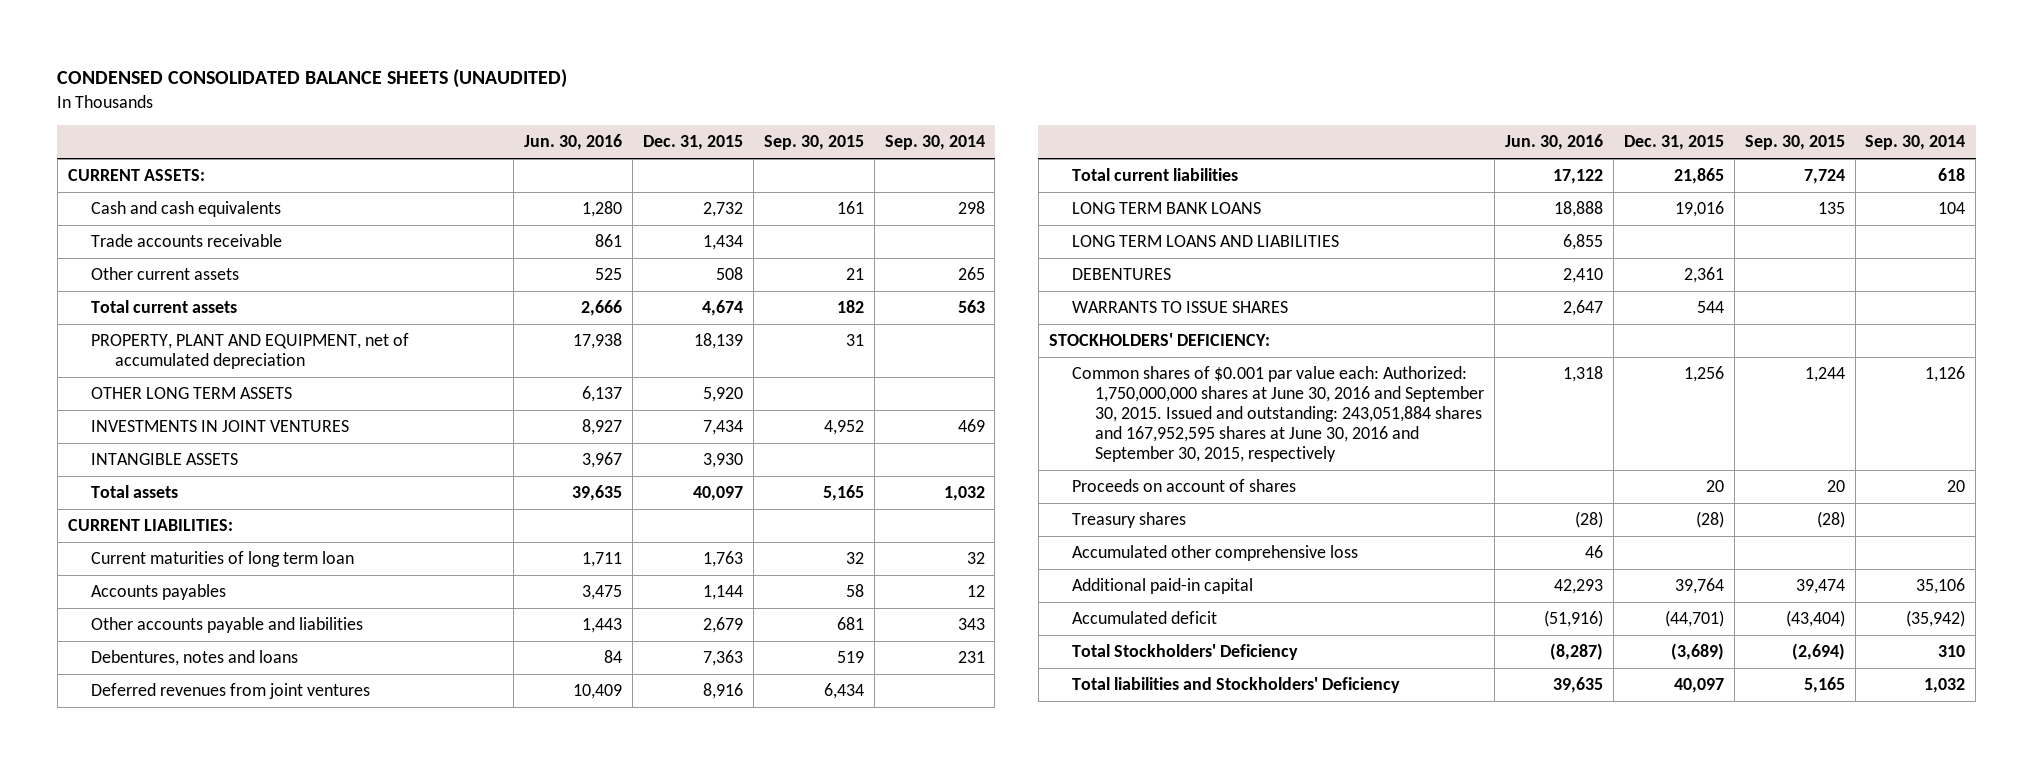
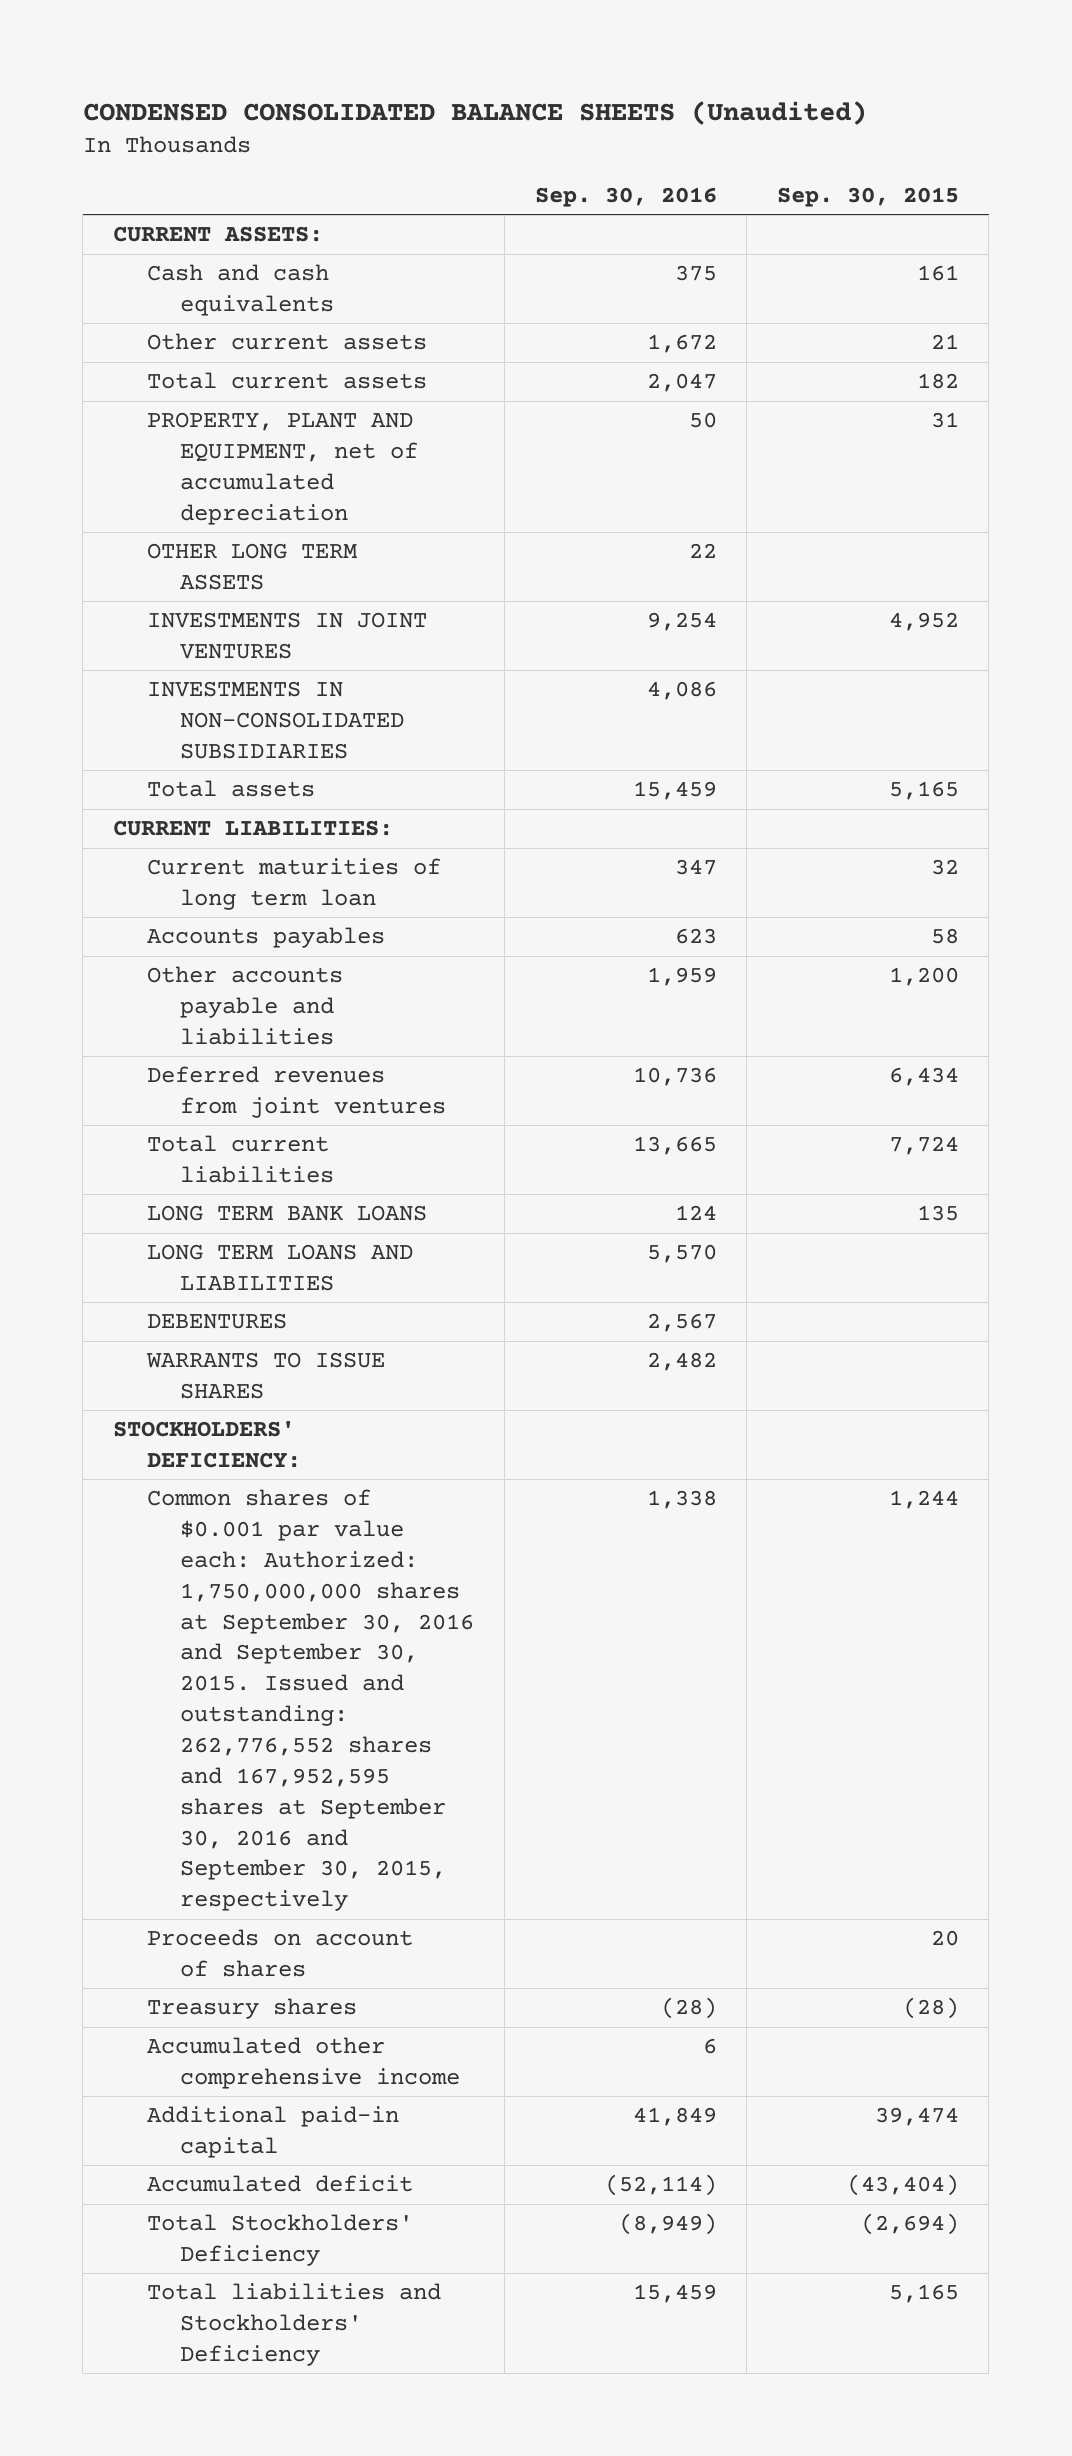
[57,69,568,89] CONDENSED CONSOLIDATED BALANCE SHEETS (UNAUDITED) -> [82,100,867,125] CONDENSED CONSOLIDATED BALANCE SHEETS (Unaudited)
[524,134,623,151] Jun. 30, 2016 -> none
[643,135,744,151] Dec. 31, 2015 -> none
[884,135,985,151] Sep. 30, 2014 -> none
none -> [534,186,717,207] Sep. 30, 2016
[91,234,283,248] Trade accounts receivable -> none
[91,453,239,466] INTANGIBLE ASSETS -> none
none -> [146,681,405,759] INVESTMENTS IN NON-CONSOLIDATED SUBSIDIARIES
[91,650,299,667] Debentures, notes and loans -> none
[836,617,864,631] 681 -> [888,967,959,987] 1,200
[1072,366,1485,463] Common shares of $0.001 par value each: Authorized: 1,750,000,000 shares at June 30, 2016 and September 30, 2015. Issued and outstanding: 243,051,884 shares and 167,952,595 shares at June 30, 2016 and September 30, 2015, respectively -> [146,1489,475,1912] Common shares of $0.001 par value each: Authorized: 1,750,000,000 shares at September 30, 2016 and September 30, 2015. Issued and outstanding: 262,776,552 shares and 167,952,595 shares at September 30, 2016 and September 30, 2015, respectively
[1072,545,1359,562] Accumulated other comprehensive loss -> [146,2037,461,2090] Accumulated other comprehensive income

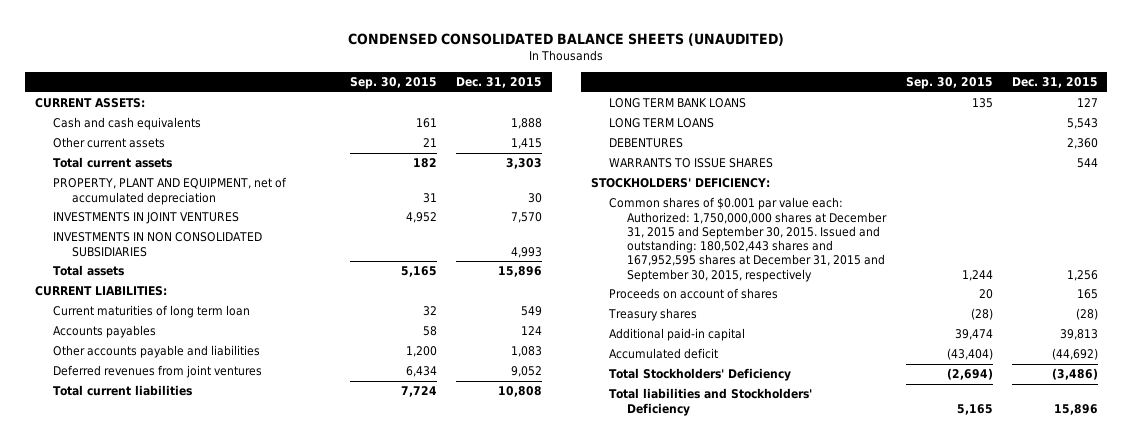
[82,100,867,125] CONDENSED CONSOLIDATED BALANCE SHEETS (Unaudited) -> [348,32,785,46] CONDENSED CONSOLIDATED BALANCE SHEETS (UNAUDITED)
[534,186,717,207] Sep. 30, 2016 -> none
none -> [456,77,543,89] Dec. 31, 2015
[146,543,358,591] OTHER LONG TERM ASSETS -> none
[146,681,405,759] INVESTMENTS IN NON-CONSOLIDATED SUBSIDIARIES -> [53,232,263,257] INVESTMENTS IN NON CONSOLIDATED SUBSIDIARIES
[146,1244,413,1292] LONG TERM LOANS AND LIABILITIES -> [609,118,715,129] LONG TERM LOANS
[146,1489,475,1912] Common shares of $0.001 par value each: Authorized: 1,750,000,000 shares at September 30, 2016 and September 30, 2015. Issued and outstanding: 262,776,552 shares and 167,952,595 shares at September 30, 2016 and September 30, 2015, respectively -> [609,197,888,282] Common shares of $0.001 par value each: Authorized: 1,750,000,000 shares at December 31, 2015 and September 30, 2015. Issued and outstanding: 180,502,443 shares and 167,952,595 shares at December 31, 2015 and September 30, 2015, respectively
[146,2037,461,2090] Accumulated other comprehensive income -> none

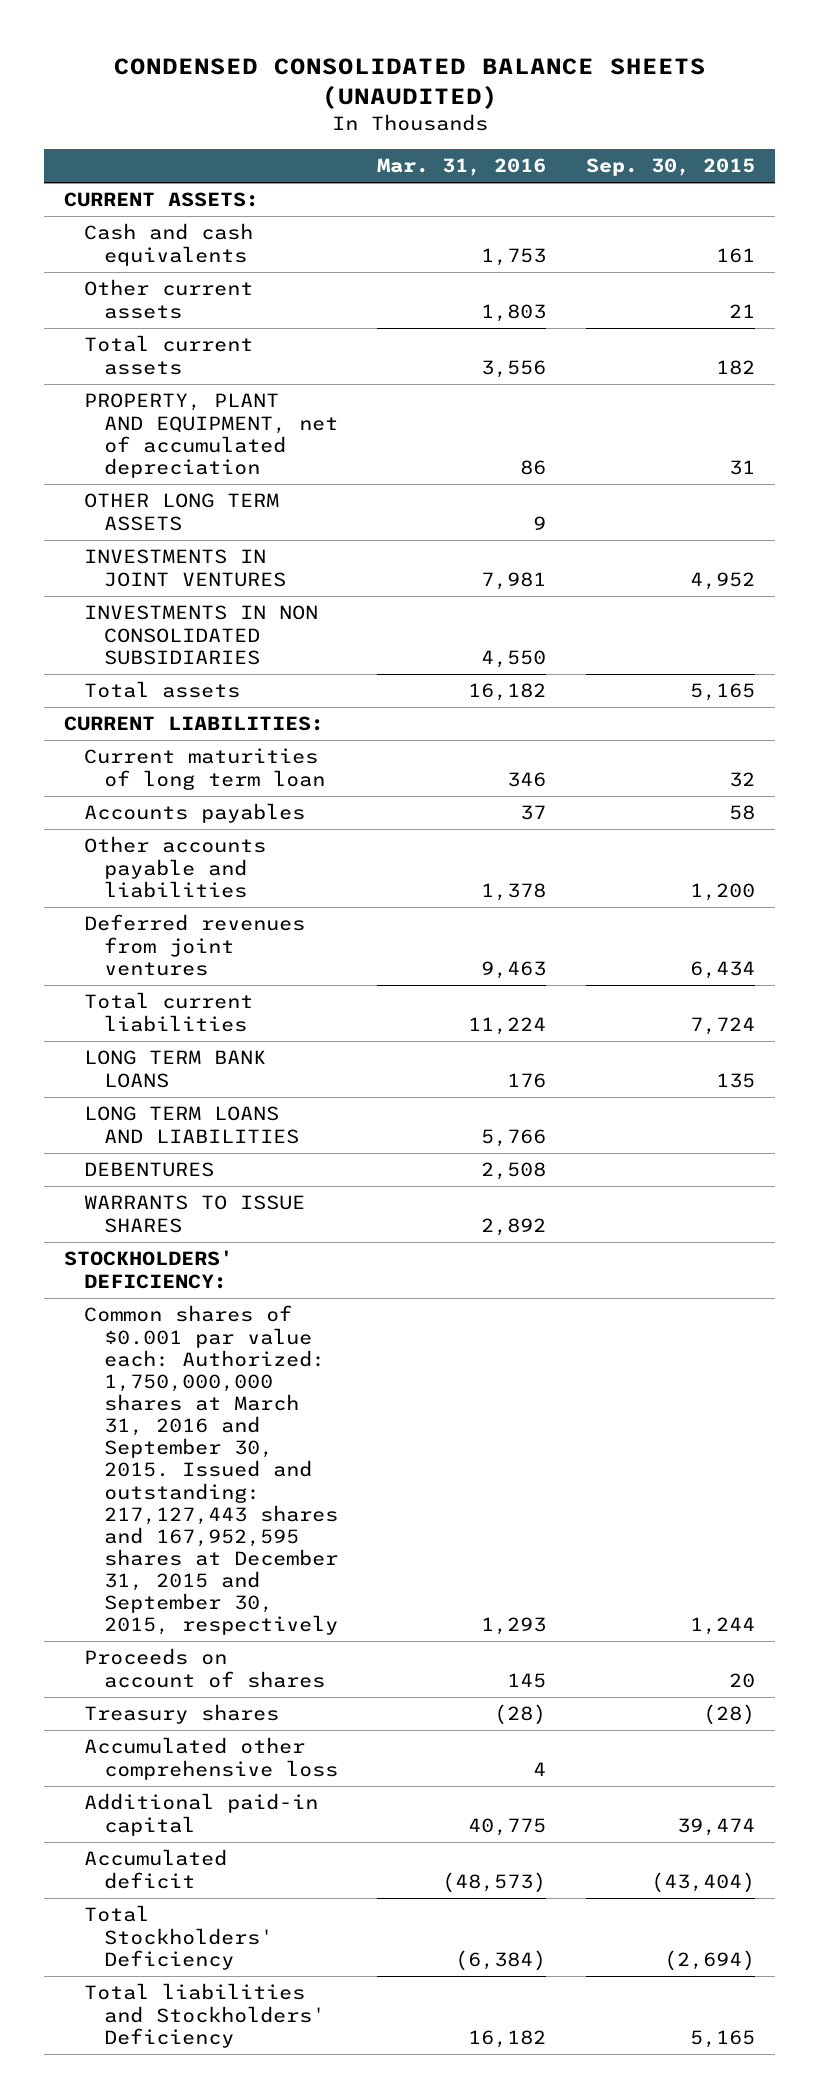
[456,77,543,89] Dec. 31, 2015 -> none
none -> [377,158,547,177] Mar. 31, 2016
none -> [83,493,279,531] OTHER LONG TERM ASSETS
[609,118,715,129] LONG TERM LOANS -> [83,1106,299,1144] LONG TERM LOANS AND LIABILITIES
[609,197,888,282] Common shares of $0.001 par value each: Authorized: 1,750,000,000 shares at December 31, 2015 and September 30, 2015. Issued and outstanding: 180,502,443 shares and 167,952,595 shares at December 31, 2015 and September 30, 2015, respectively -> [83,1305,338,1636] Common shares of $0.001 par value each: Authorized: 1,750,000,000 shares at March 31, 2016 and September 30, 2015. Issued and outstanding: 217,127,443 shares and 167,952,595 shares at December 31, 2015 and September 30, 2015, respectively
none -> [83,1737,338,1780] Accumulated other comprehensive loss

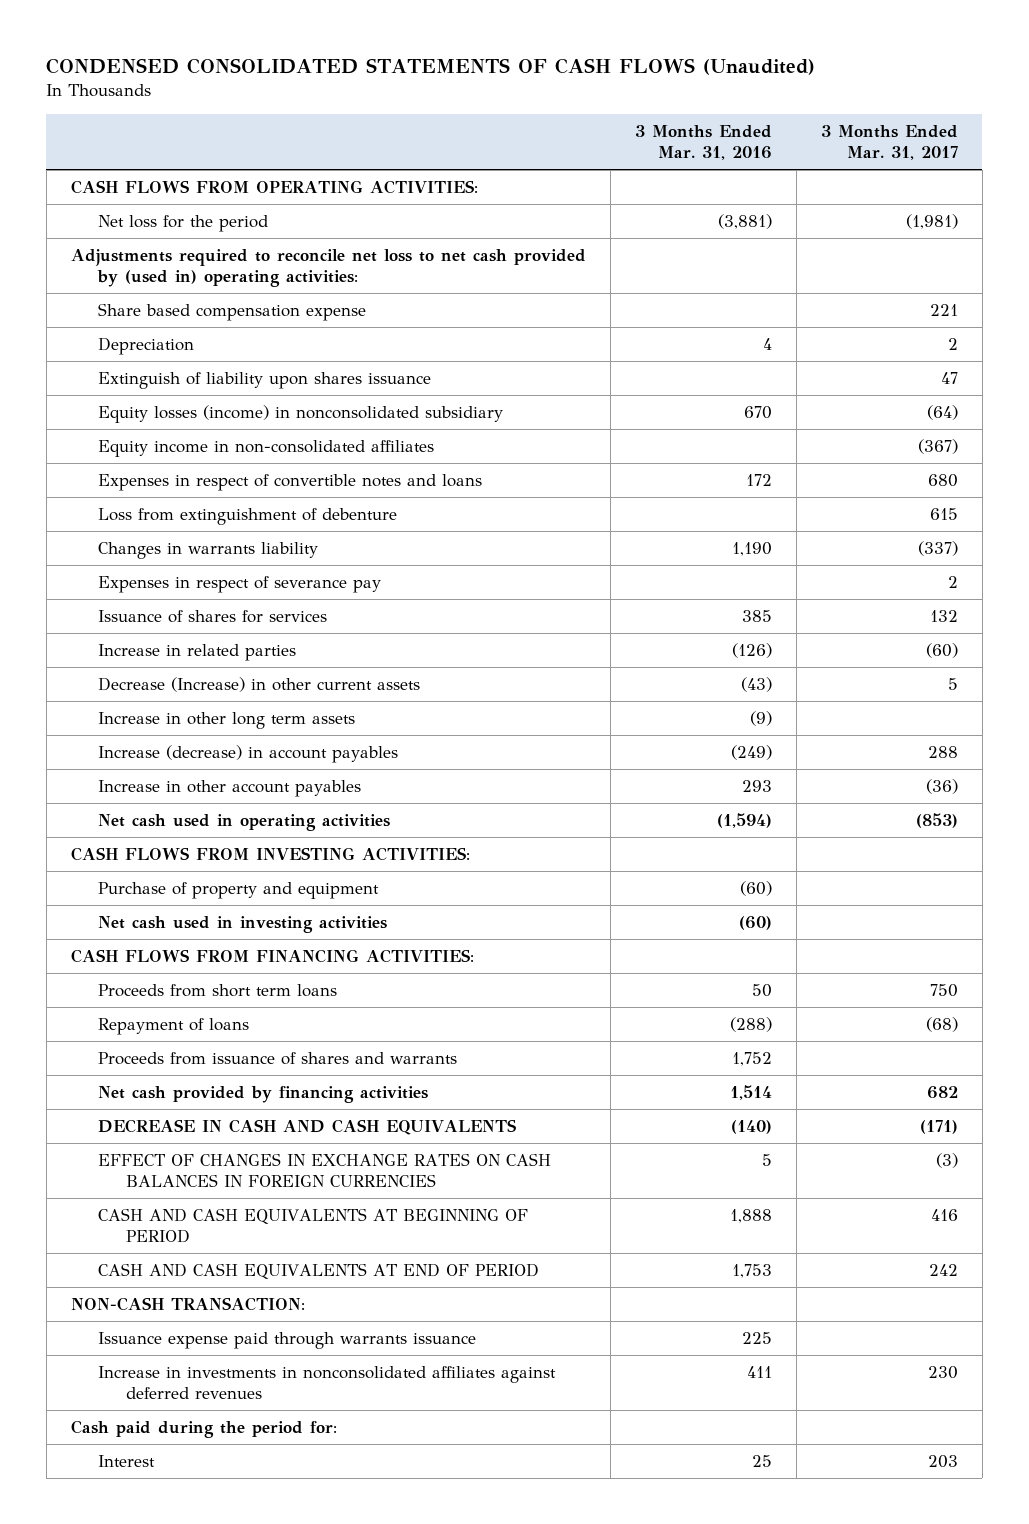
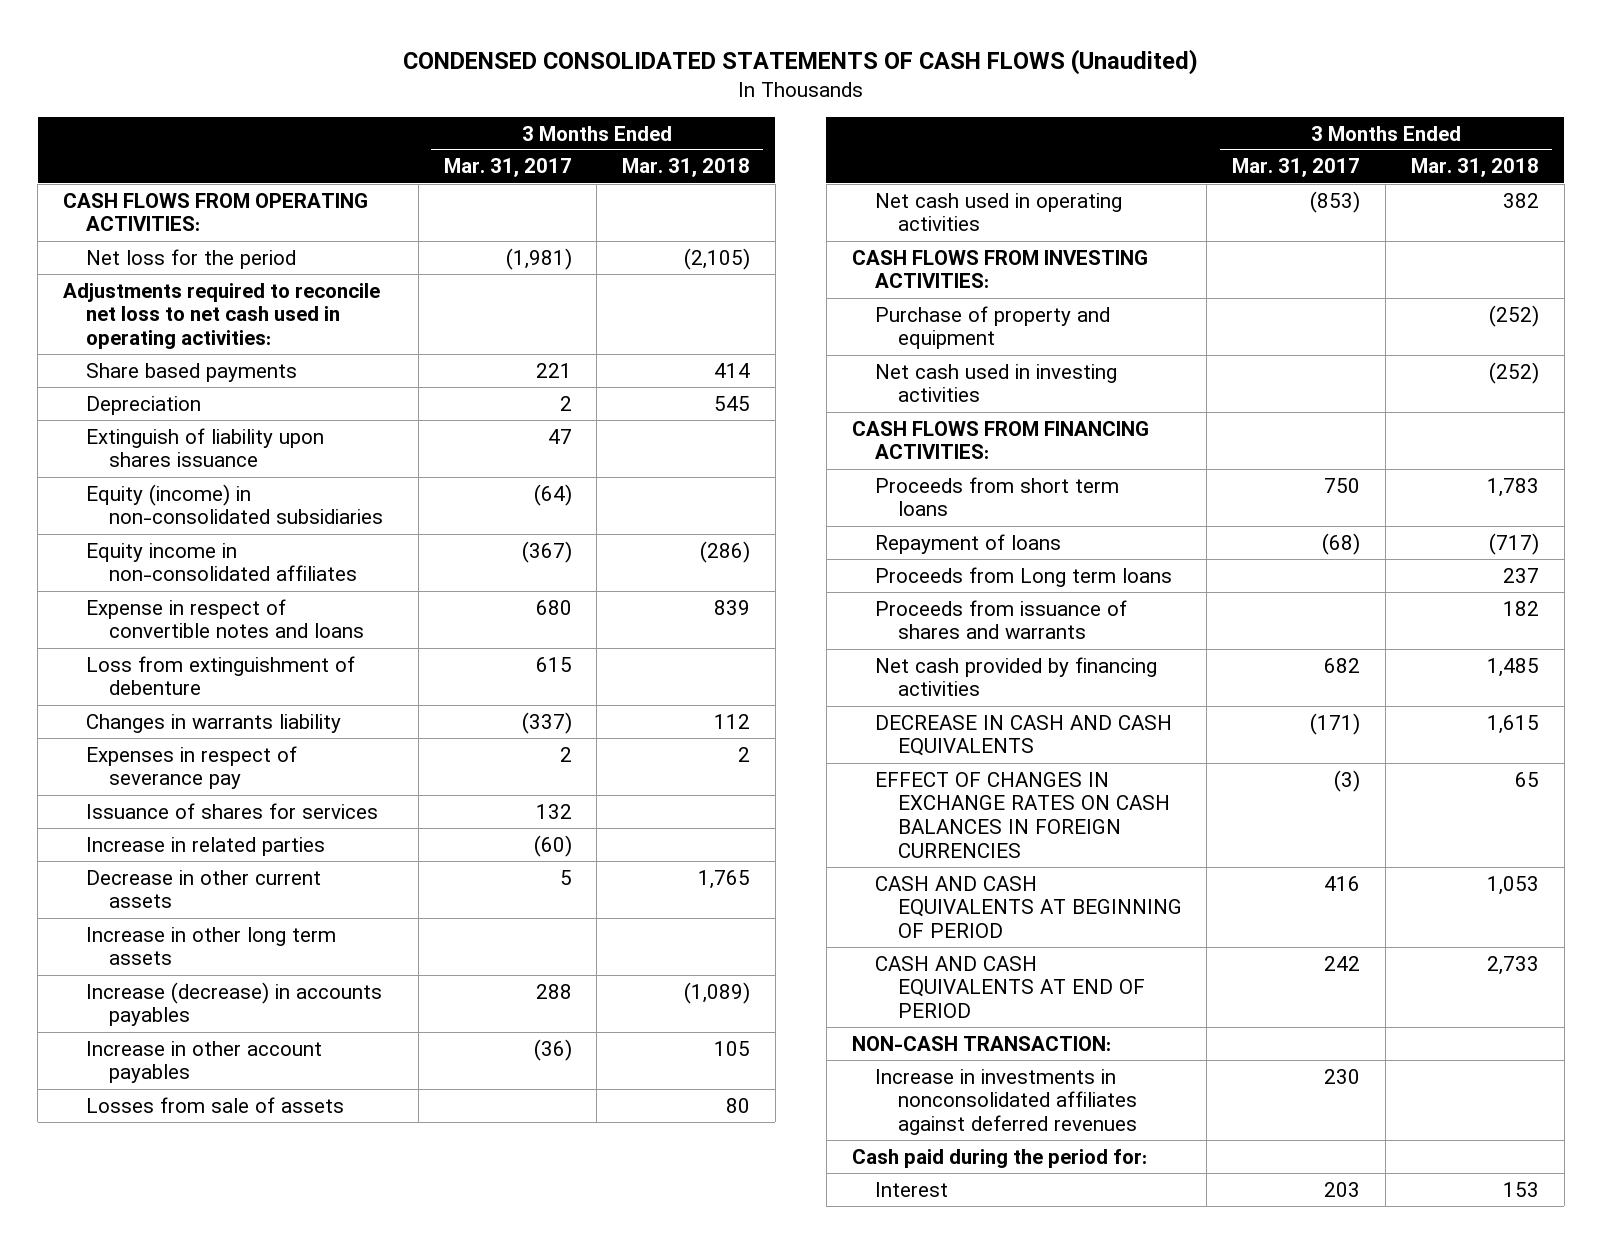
[634,124,772,160] 3 Months Ended Mar. 31, 2016 -> none
none -> [622,158,751,178] Mar. 31, 2018
[70,248,586,288] Adjustments required to reconcile net loss to net cash provided by (used in) operating activities: -> [62,282,380,350] Adjustments required to reconcile net loss to net cash used in operating activities:
[98,302,367,321] Share based compensation expense -> [85,362,297,382] Share based payments
[98,404,504,423] Equity losses (income) in nonconsolidated subsidiary -> none
none -> [85,483,383,525] Equity (income) in non-consolidated subsidiaries
[98,473,483,491] Expenses in respect of convertible notes and loans -> [85,598,364,639] Expense in respect of convertible notes and loans
[98,676,421,692] Decrease (Increase) in other current assets -> [85,869,321,909] Decrease in other current assets
[98,744,399,763] Increase (decrease) in account payables -> [85,981,382,1027] Increase (decrease) in accounts payables
none -> [85,1096,344,1113] Losses from sale of assets
none -> [874,566,1172,587] Proceeds from Long term loans
[98,1331,477,1349] Issuance expense paid through warrants issuance -> none

